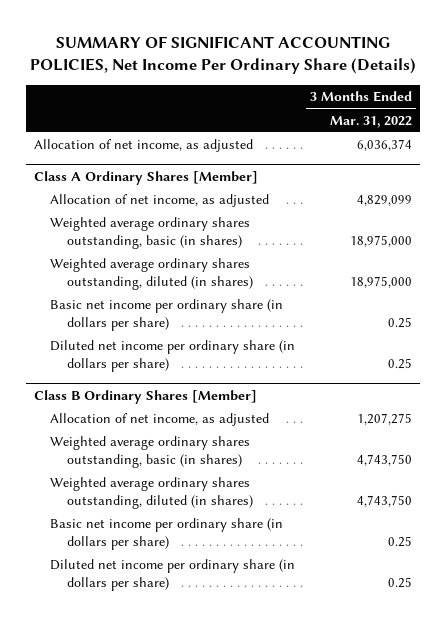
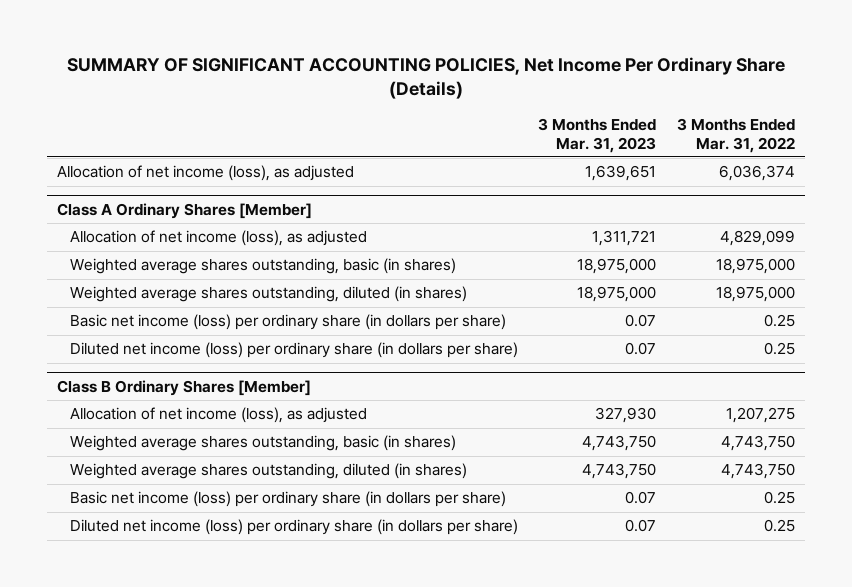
none -> [538,118,657,153] 3 Months Ended Mar. 31, 2023
[33,139,253,153] Allocation of net income, as adjusted -> [56,165,354,182] Allocation of net income (loss), as adjusted
[50,194,270,208] Allocation of net income, as adjusted -> [69,230,367,247] Allocation of net income (loss), as adjusted
[50,217,251,250] Weighted average ordinary shares outstanding, basic (in shares) -> [69,258,456,275] Weighted average shares outstanding, basic (in shares)
[50,258,253,291] Weighted average ordinary shares outstanding, diluted (in shares) -> [69,286,467,303] Weighted average shares outstanding, diluted (in shares)
[50,299,284,332] Basic net income per ordinary share (in dollars per share) -> [69,314,506,331] Basic net income (loss) per ordinary share (in dollars per share)
[50,340,296,373] Diluted net income per ordinary share (in dollars per share) -> [69,342,518,359] Diluted net income (loss) per ordinary share (in dollars per share)
[50,413,270,427] Allocation of net income, as adjusted -> [69,407,367,424] Allocation of net income (loss), as adjusted
[50,436,251,469] Weighted average ordinary shares outstanding, basic (in shares) -> [69,435,456,452] Weighted average shares outstanding, basic (in shares)
[50,477,253,510] Weighted average ordinary shares outstanding, diluted (in shares) -> [69,463,467,480] Weighted average shares outstanding, diluted (in shares)
[50,518,284,551] Basic net income per ordinary share (in dollars per share) -> [69,491,506,508] Basic net income (loss) per ordinary share (in dollars per share)
[50,559,296,592] Diluted net income per ordinary share (in dollars per share) -> [69,519,518,536] Diluted net income (loss) per ordinary share (in dollars per share)

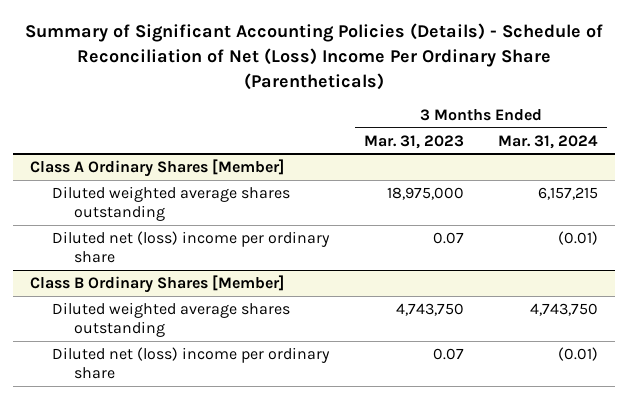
[66,56,785,100] SUMMARY OF SIGNIFICANT ACCOUNTING POLICIES, Net Income Per Ordinary Share (Details) -> [25,23,604,90] Summary of Significant Accounting Policies (Details) - Schedule of Reconciliation of Net (Loss) Income Per Ordinary Share (Parentheticals)
[676,118,795,153] 3 Months Ended Mar. 31, 2022 -> none
none -> [498,134,599,149] Mar. 31, 2024
[56,165,354,182] Allocation of net income (loss), as adjusted -> none
[69,230,367,247] Allocation of net income (loss), as adjusted -> none
[69,258,456,275] Weighted average shares outstanding, basic (in shares) -> none
[69,314,506,331] Basic net income (loss) per ordinary share (in dollars per share) -> none
[69,286,467,303] Weighted average shares outstanding, diluted (in shares) -> [52,185,291,222] Diluted weighted average shares outstanding
[69,342,518,359] Diluted net income (loss) per ordinary share (in dollars per share) -> [52,230,331,264] Diluted net (loss) income per ordinary share
[69,407,367,424] Allocation of net income (loss), as adjusted -> none
[69,435,456,452] Weighted average shares outstanding, basic (in shares) -> none
[69,491,506,508] Basic net income (loss) per ordinary share (in dollars per share) -> none
[69,463,467,480] Weighted average shares outstanding, diluted (in shares) -> [52,301,291,338] Diluted weighted average shares outstanding
[69,519,518,536] Diluted net income (loss) per ordinary share (in dollars per share) -> [52,346,331,380] Diluted net (loss) income per ordinary share

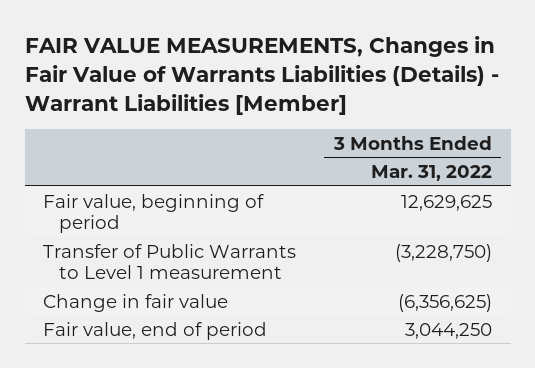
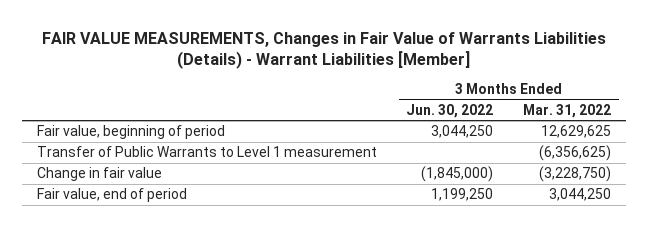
none -> [406,103,494,118] Jun. 30, 2022
[394,243,492,262] (3,228,750) -> [539,145,612,162] (6,356,625)
[397,293,492,312] (6,356,625) -> [539,166,612,183] (3,228,750)

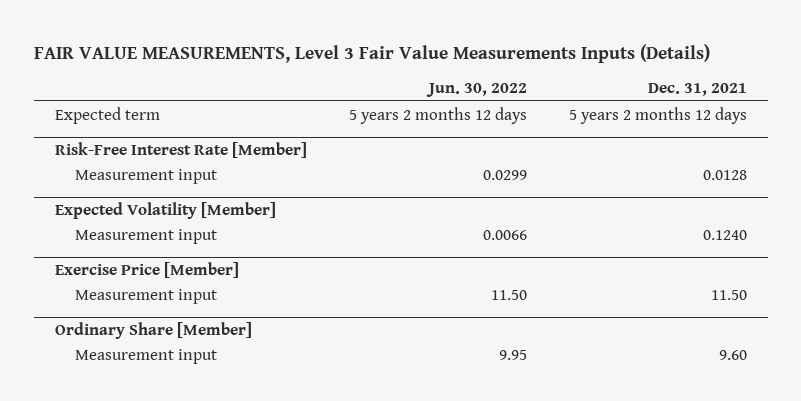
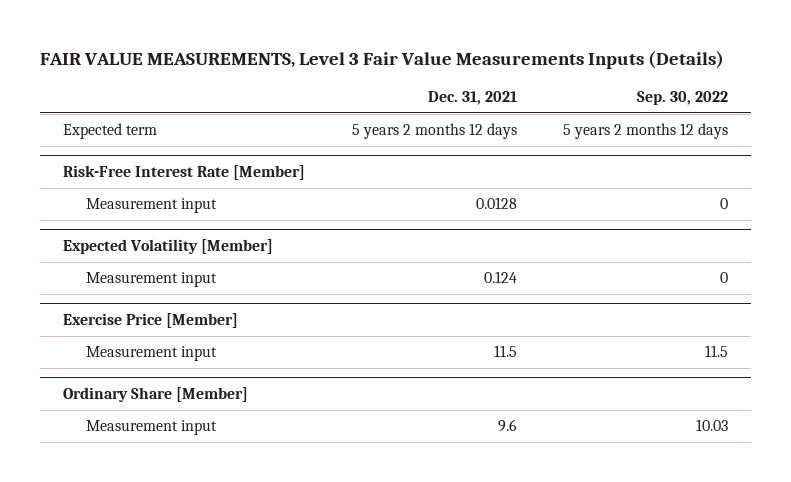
[425,83,527,98] Jun. 30, 2022 -> none
none -> [637,91,729,106] Sep. 30, 2022
[702,229,747,240] 0.1240 -> [483,271,517,284] 0.124
[710,289,747,300] 11.50 -> [493,345,517,358] 11.5
[718,349,747,360] 9.60 -> [497,419,517,433] 9.6

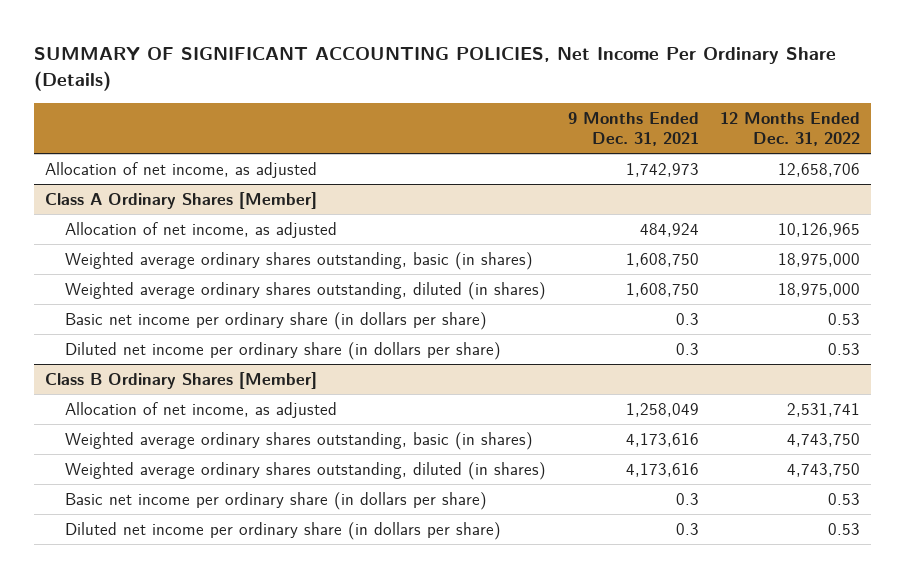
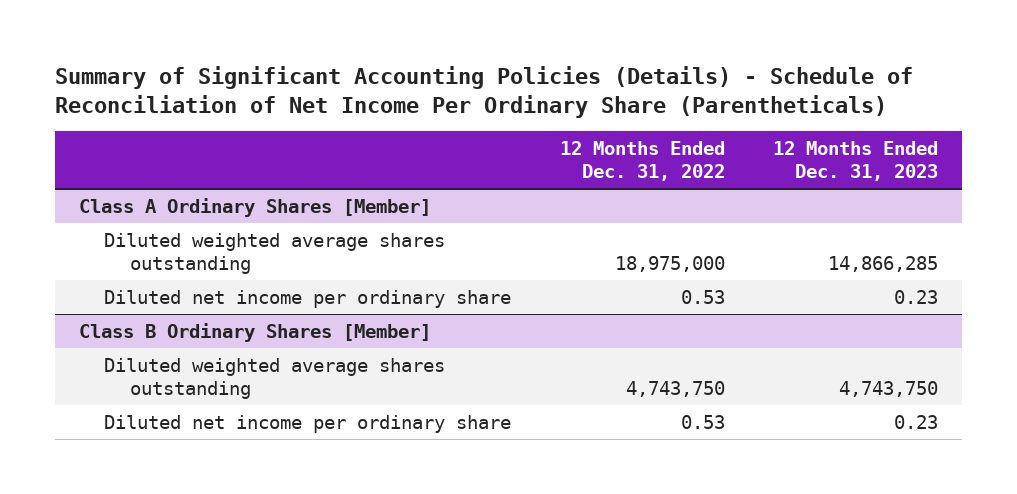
[34,47,837,92] SUMMARY OF SIGNIFICANT ACCOUNTING POLICIES, Net Income Per Ordinary Share (Details) -> [54,65,913,118] Summary of Significant Accounting Policies (Details) - Schedule of Reconciliation of Net Income Per Ordinary Share (Parentheticals)
[567,111,699,147] 9 Months Ended Dec. 31, 2021 -> none
none -> [772,140,938,181] 12 Months Ended Dec. 31, 2023
[45,161,318,178] Allocation of net income, as adjusted -> none
[65,221,338,238] Allocation of net income, as adjusted -> none
[65,251,534,270] Weighted average ordinary shares outstanding, basic (in shares) -> none
[65,311,488,330] Basic net income per ordinary share (in dollars per share) -> none
[65,281,547,300] Weighted average ordinary shares outstanding, diluted (in shares) -> [104,232,446,274] Diluted weighted average shares outstanding
[65,341,502,360] Diluted net income per ordinary share (in dollars per share) -> [104,289,512,308] Diluted net income per ordinary share
[65,401,338,418] Allocation of net income, as adjusted -> none
[65,431,534,450] Weighted average ordinary shares outstanding, basic (in shares) -> none
[65,491,488,510] Basic net income per ordinary share (in dollars per share) -> none
[65,461,547,480] Weighted average ordinary shares outstanding, diluted (in shares) -> [104,357,446,399] Diluted weighted average shares outstanding
[65,521,502,540] Diluted net income per ordinary share (in dollars per share) -> [104,414,512,433] Diluted net income per ordinary share

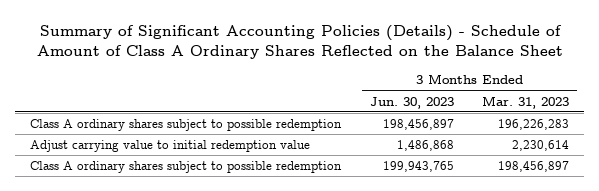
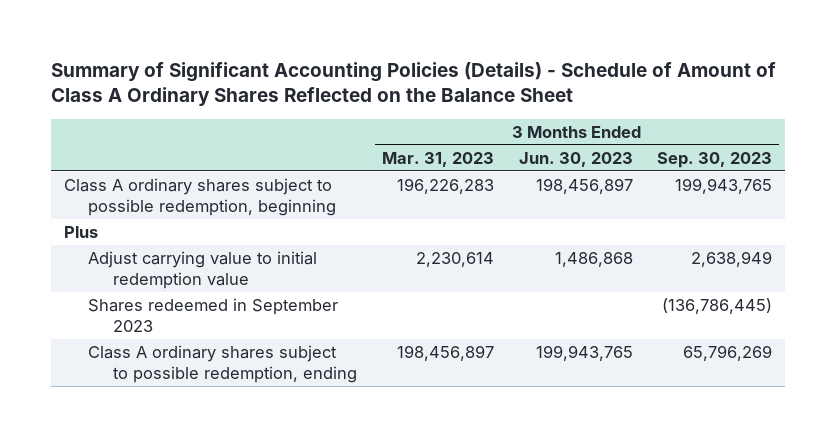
none -> [657,151,773,168] Sep. 30, 2023
[29,119,342,132] Class A ordinary shares subject to possible redemption -> [63,177,337,217] Class A ordinary shares subject to possible redemption, beginning
none -> [63,225,98,238] Plus
none -> [88,297,339,333] Shares redeemed in September 2023
[29,161,342,174] Class A ordinary shares subject to possible redemption -> [88,344,357,384] Class A ordinary shares subject to possible redemption, ending

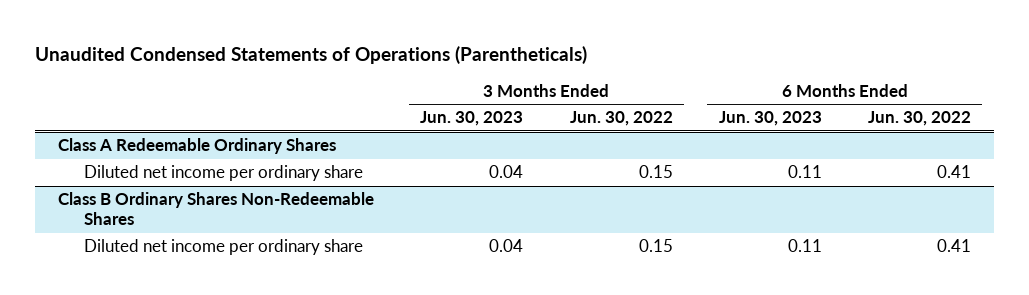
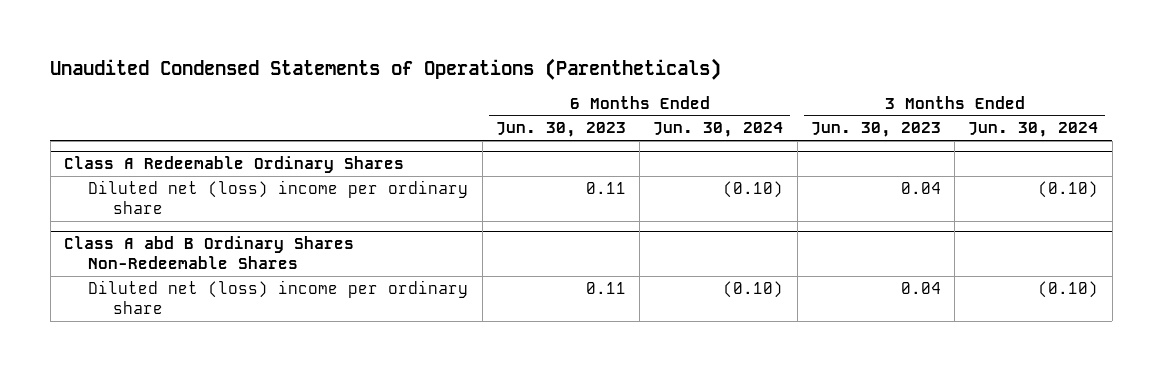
[569,111,673,127] Jun. 30, 2022 -> none
[867,111,971,127] Jun. 30, 2022 -> none
none -> [653,122,784,138] Jun. 30, 2024
none -> [968,122,1099,138] Jun. 30, 2024
[83,165,363,182] Diluted net income per ordinary share -> [88,179,469,215] Diluted net (loss) income per ordinary share
[58,192,375,226] Class B Ordinary Shares Non-Redeemable Shares -> [64,236,355,270] Class A abd B Ordinary Shares Non-Redeemable Shares
[83,239,363,256] Diluted net income per ordinary share -> [88,279,469,315] Diluted net (loss) income per ordinary share

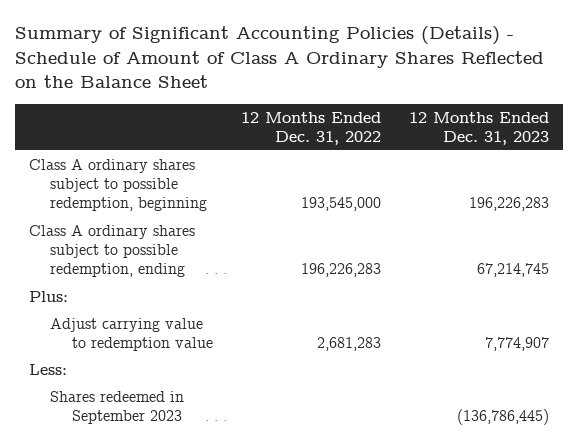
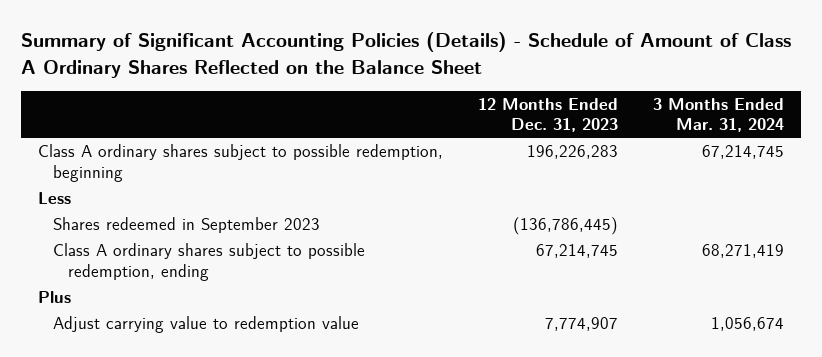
[240,111,381,145] 12 Months Ended Dec. 31, 2022 -> none
none -> [652,97,784,133] 3 Months Ended Mar. 31, 2024
none -> [38,191,72,204] Less
[50,390,185,425] Shares redeemed in September 2023 -> [53,216,321,233] Shares redeemed in September 2023
[28,290,68,302] Plus: -> [38,290,72,303] Plus
[28,363,67,375] Less: -> none

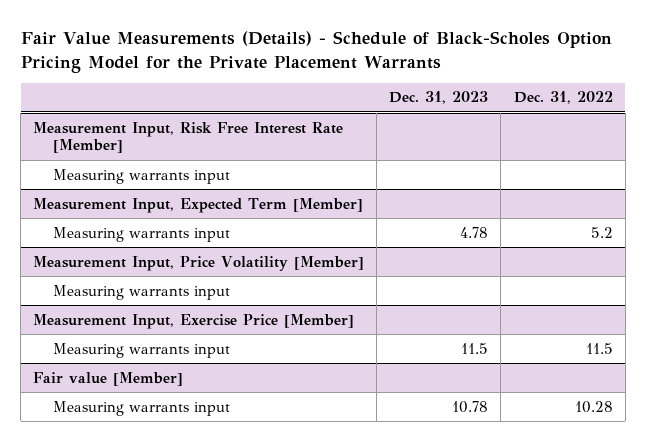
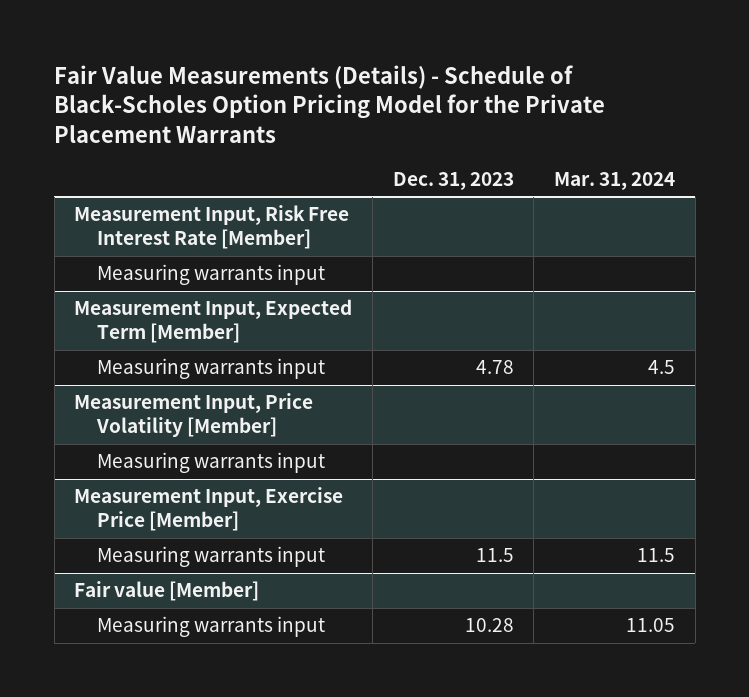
[513,91,613,105] Dec. 31, 2022 -> none
none -> [553,171,675,190] Mar. 31, 2024
[452,400,489,413] 10.78 -> [464,618,514,633] 10.28

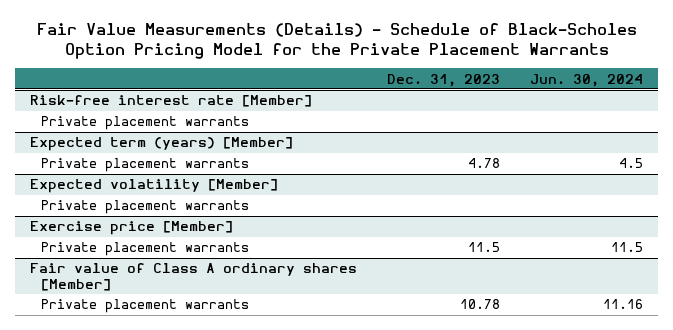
[553,171,675,190] Mar. 31, 2024 -> none
none -> [530,73,644,87] Jun. 30, 2024
[74,205,350,250] Measurement Input, Risk Free Interest Rate [Member] -> [30,95,313,108] Risk-free interest rate [Member]
[96,264,325,286] Measuring warrants input -> [41,116,250,131] Private placement warrants
[74,299,353,344] Measurement Input, Expected Term [Member] -> [30,137,294,152] Expected term (years) [Member]
[96,358,325,380] Measuring warrants input -> [41,158,250,173] Private placement warrants
[74,393,314,438] Measurement Input, Price Volatility [Member] -> [30,179,279,194] Expected volatility [Member]
[96,452,325,474] Measuring warrants input -> [41,200,250,215] Private placement warrants
[74,487,344,532] Measurement Input, Exercise Price [Member] -> [30,221,234,236] Exercise price [Member]
[96,546,325,568] Measuring warrants input -> [41,242,250,257] Private placement warrants
[74,581,260,602] Fair value [Member] -> [30,263,358,292] Fair value of Class A ordinary shares [Member]
[96,616,325,638] Measuring warrants input -> [41,299,250,314] Private placement warrants
[464,618,514,633] 10.28 -> [460,299,501,310] 10.78

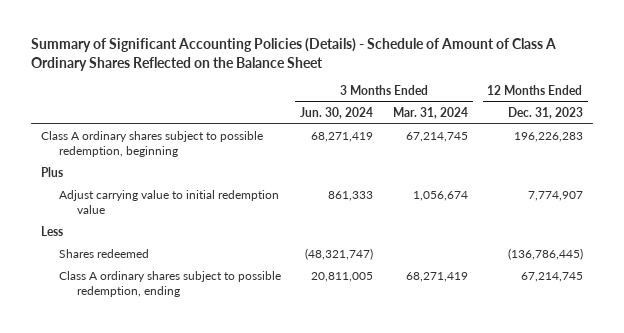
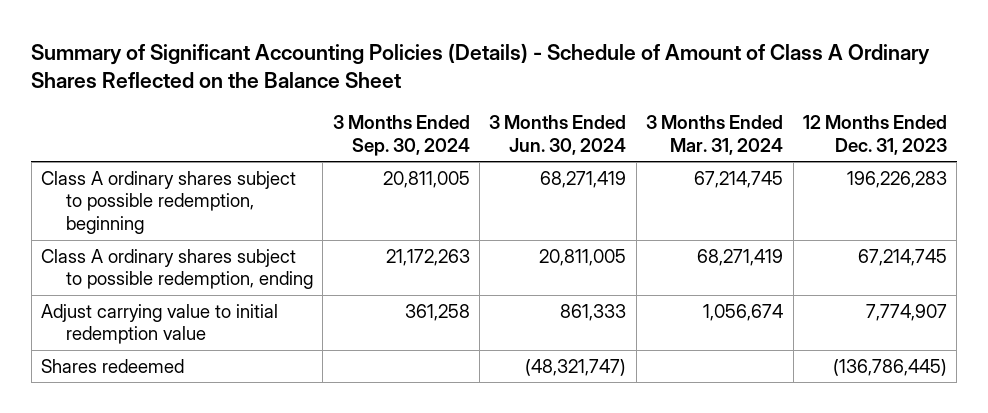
none -> [332,115,470,156] 3 Months Ended Sep. 30, 2024
[40,167,63,178] Plus -> none
[58,271,281,298] Class A ordinary shares subject to possible redemption, ending -> [41,248,313,290] Class A ordinary shares subject to possible redemption, ending
[40,226,63,237] Less -> none

